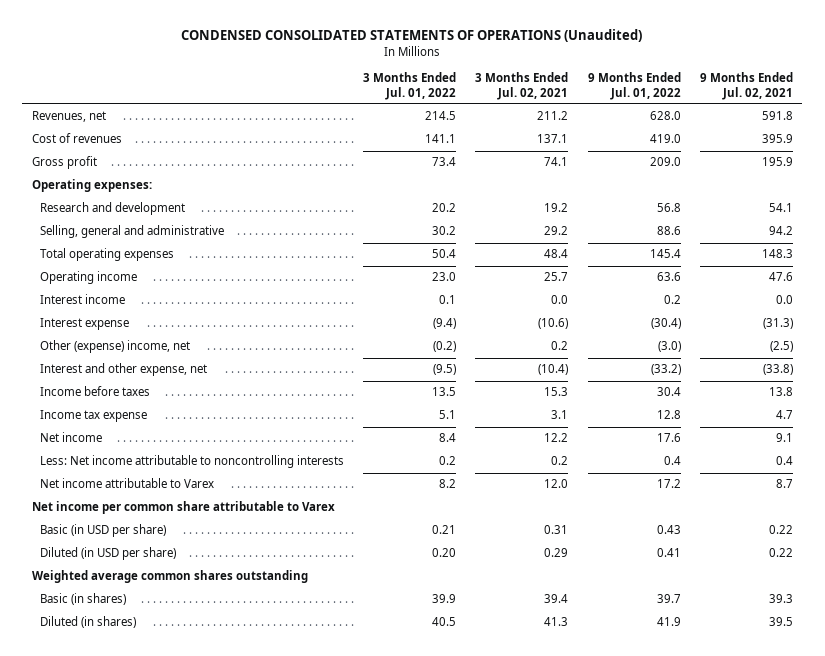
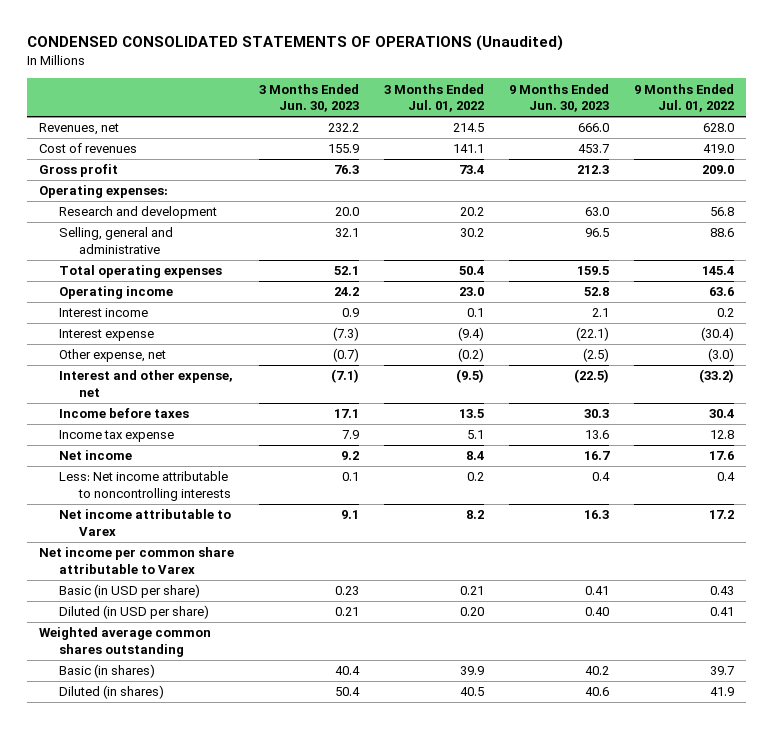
[475,72,569,100] 3 Months Ended Jul. 02, 2021 -> none
[699,72,793,100] 9 Months Ended Jul. 02, 2021 -> none
none -> [259,83,360,113] 3 Months Ended Jun. 30, 2023
none -> [508,83,609,113] 9 Months Ended Jun. 30, 2023
[40,340,191,354] Other (expense) income, net -> [58,349,166,363] Other expense, net

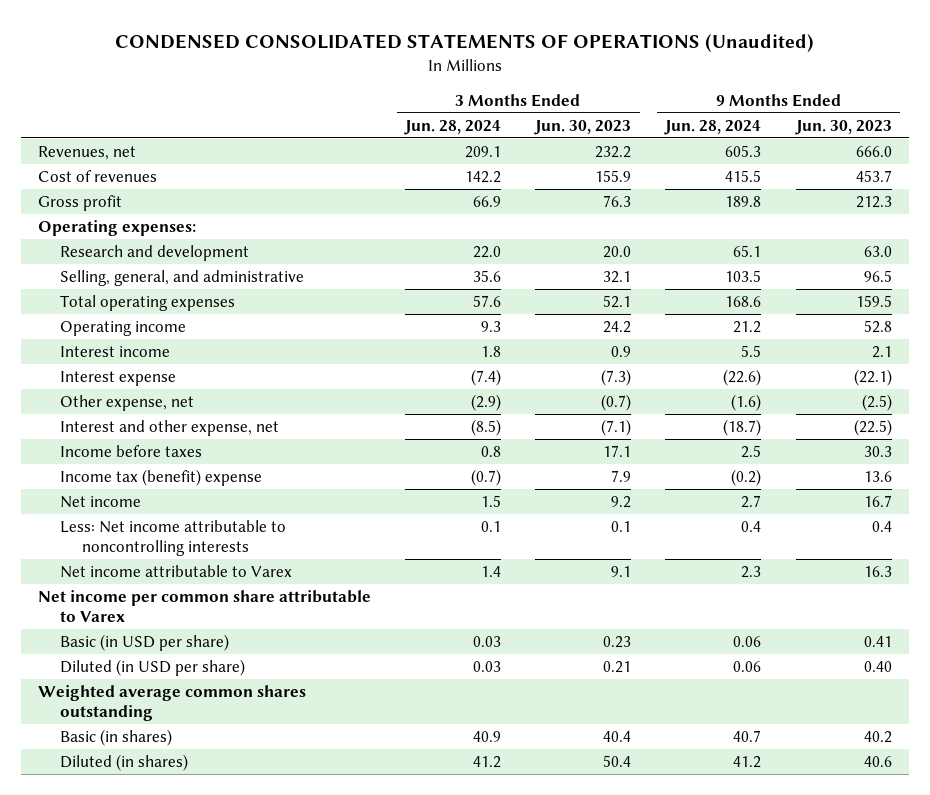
[383,83,484,113] 3 Months Ended Jul. 01, 2022 -> none
[633,83,734,113] 9 Months Ended Jul. 01, 2022 -> none
none -> [404,119,502,135] Jun. 28, 2024
none -> [664,119,762,135] Jun. 28, 2024
[58,227,173,255] Selling, general and administrative -> [59,269,304,286] Selling, general, and administrative
[58,430,174,443] Income tax expense -> [59,468,262,486] Income tax (benefit) expense

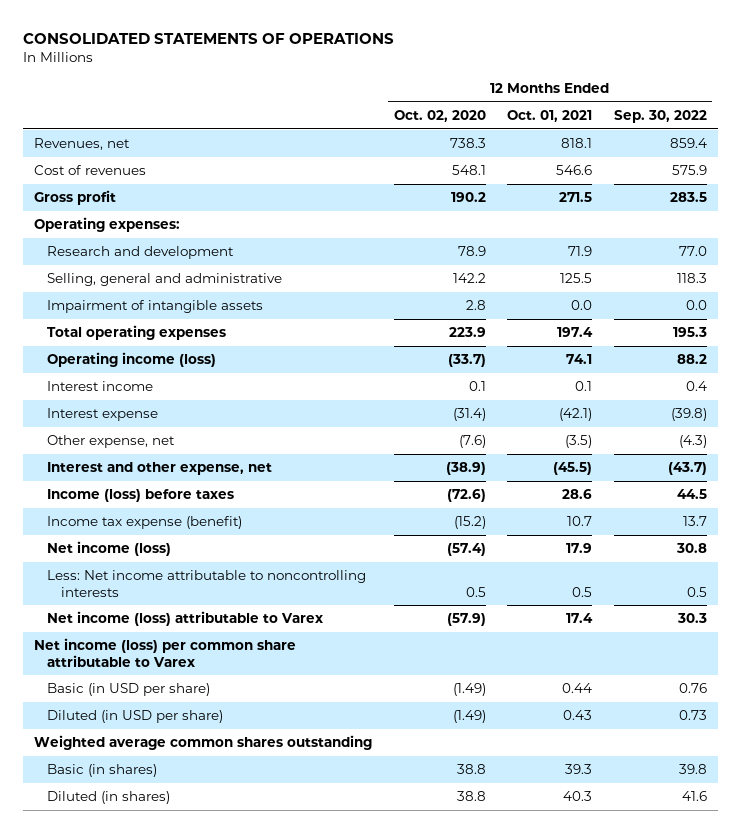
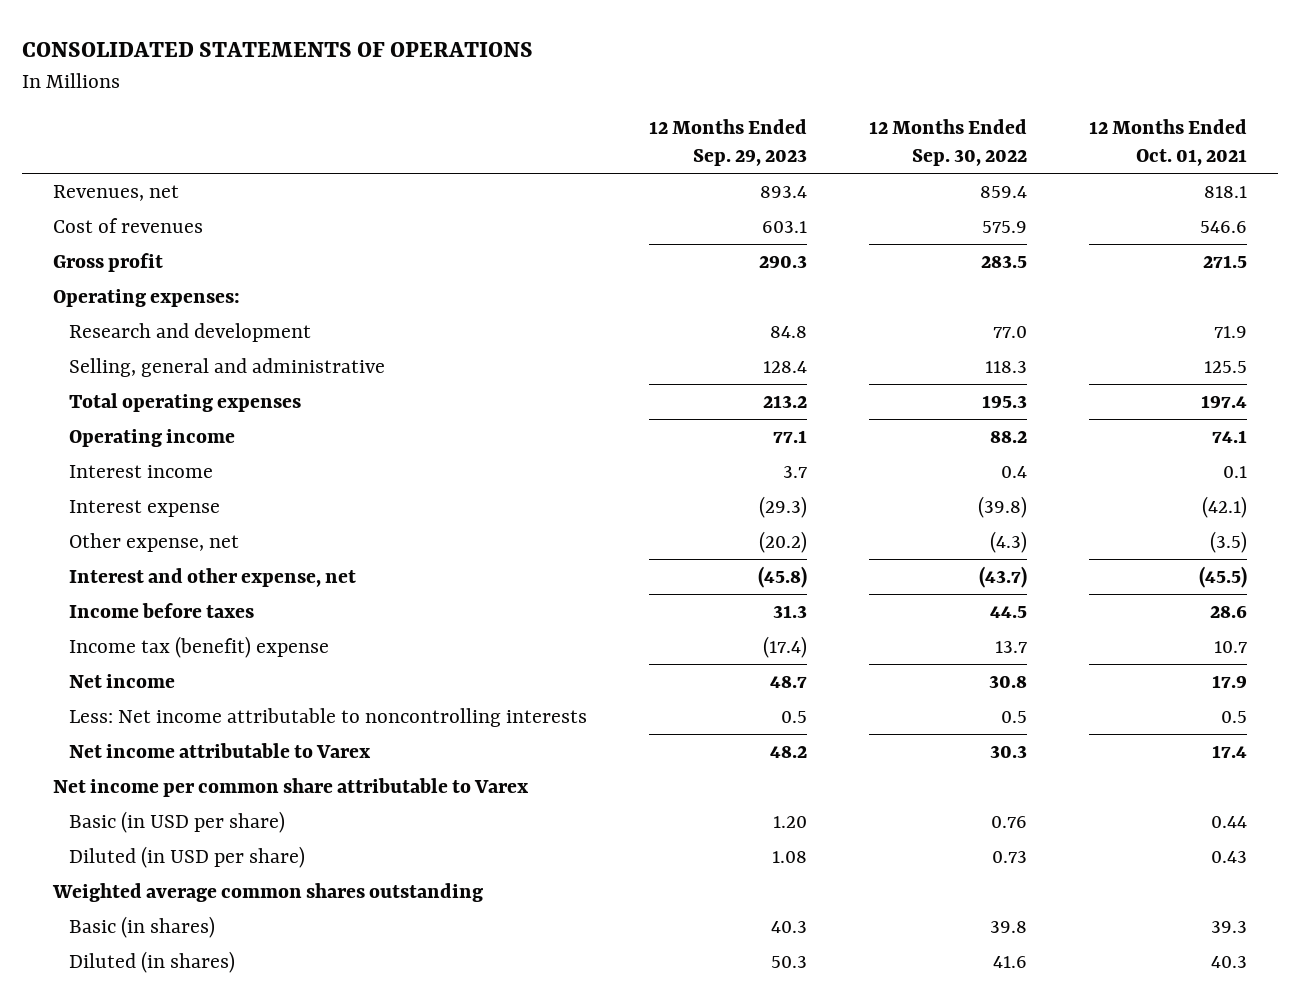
[393,110,486,123] Oct. 02, 2020 -> none
none -> [649,118,808,167] 12 Months Ended Sep. 29, 2023
[47,300,264,314] Impairment of intangible assets -> none
[47,352,217,368] Operating income (loss) -> [69,428,236,447] Operating income
[47,489,235,503] Income (loss) before taxes -> [69,602,255,618] Income before taxes
[47,516,243,530] Income tax expense (benefit) -> [69,635,330,658] Income tax (benefit) expense
[47,541,172,557] Net income (loss) -> [69,673,176,688] Net income
[47,611,324,627] Net income (loss) attributable to Varex -> [69,742,372,758] Net income attributable to Varex
[34,638,297,667] Net income (loss) per common share attributable to Varex -> [53,777,530,797] Net income per common share attributable to Varex

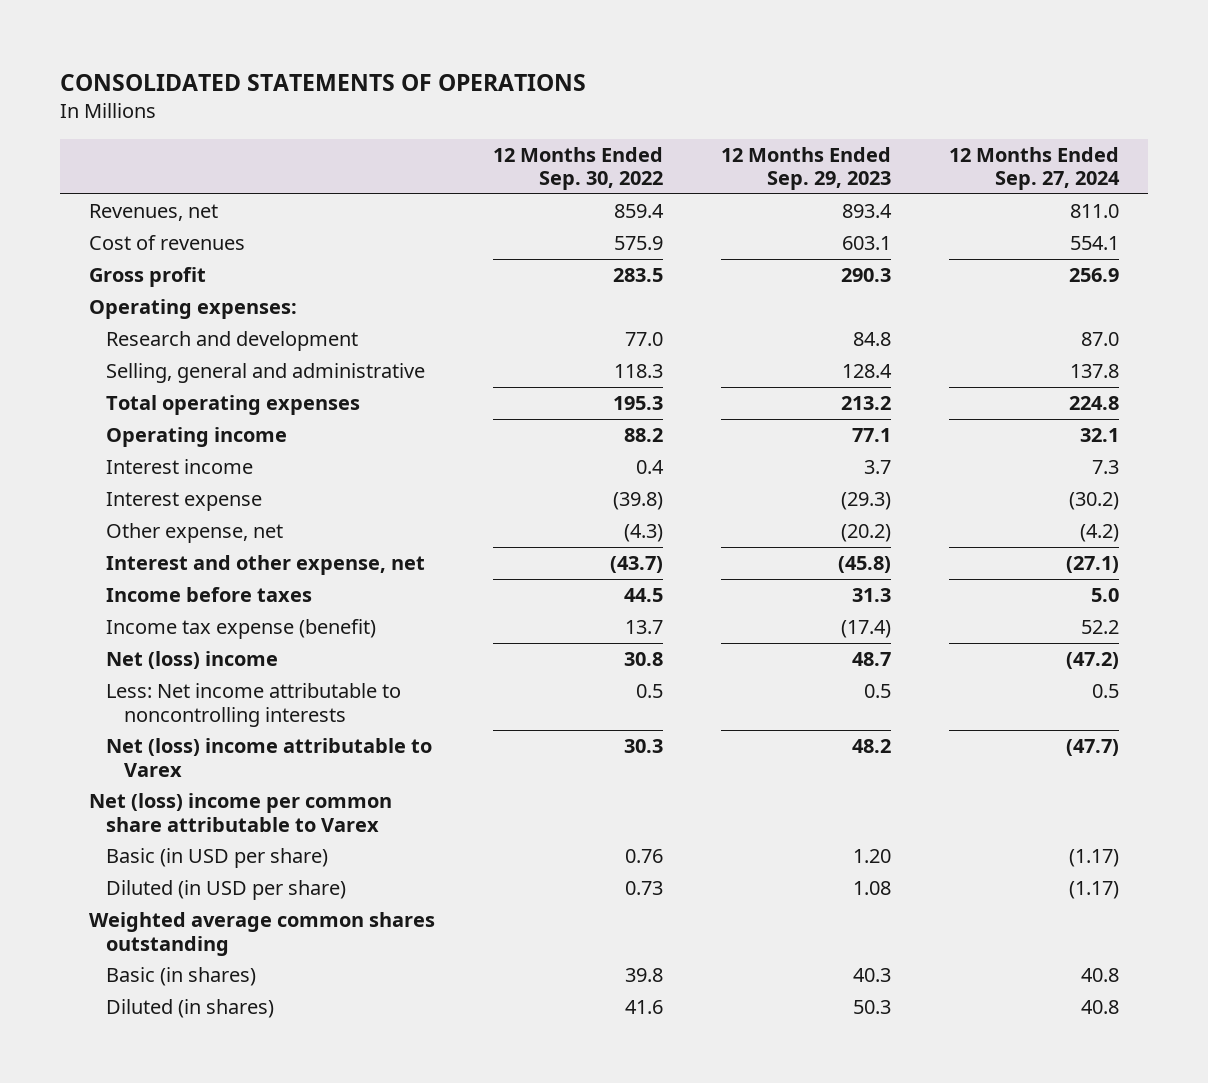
[1088,118,1247,167] 12 Months Ended Oct. 01, 2021 -> none
none -> [948,146,1120,191] 12 Months Ended Sep. 27, 2024
[69,635,330,658] Income tax (benefit) expense -> [106,619,377,640] Income tax expense (benefit)
[69,673,176,688] Net income -> [106,651,279,670] Net (loss) income
[69,742,372,758] Net income attributable to Varex -> [106,738,433,777] Net (loss) income attributable to Varex
[53,777,530,797] Net income per common share attributable to Varex -> [89,793,393,832] Net (loss) income per common share attributable to Varex

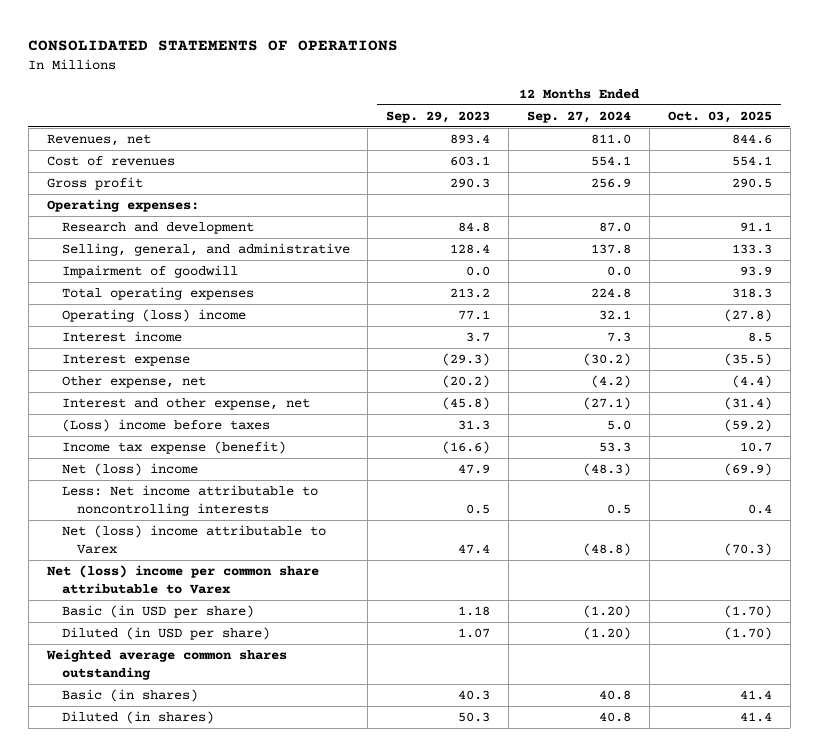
[492,146,663,191] 12 Months Ended Sep. 30, 2022 -> none
none -> [667,110,772,123] Oct. 03, 2025
[106,363,426,384] Selling, general and administrative -> [61,242,350,256] Selling, general, and administrative
none -> [61,264,238,278] Impairment of goodwill
[106,427,288,448] Operating income -> [61,308,246,322] Operating (loss) income
[106,587,313,603] Income before taxes -> [61,418,270,432] (Loss) income before taxes
[840,620,891,639] (17.4) -> [442,440,491,454] (16.6)
[1080,620,1119,635] 52.2 -> [599,441,632,452] 53.3
[851,652,891,667] 48.7 -> [458,463,491,474] 47.9
[1065,652,1119,670] (47.2) -> [583,462,632,476] (48.3)
[851,739,891,754] 48.2 -> [458,543,491,554] 47.4
[1065,739,1119,757] (47.7) -> [583,542,632,556] (48.8)
[852,849,891,864] 1.20 -> [458,605,491,616] 1.18
[1068,849,1119,868] (1.17) -> [583,604,632,618] (1.20)
[852,881,891,896] 1.08 -> [458,627,491,638] 1.07
[1068,881,1119,900] (1.17) -> [583,626,632,640] (1.20)

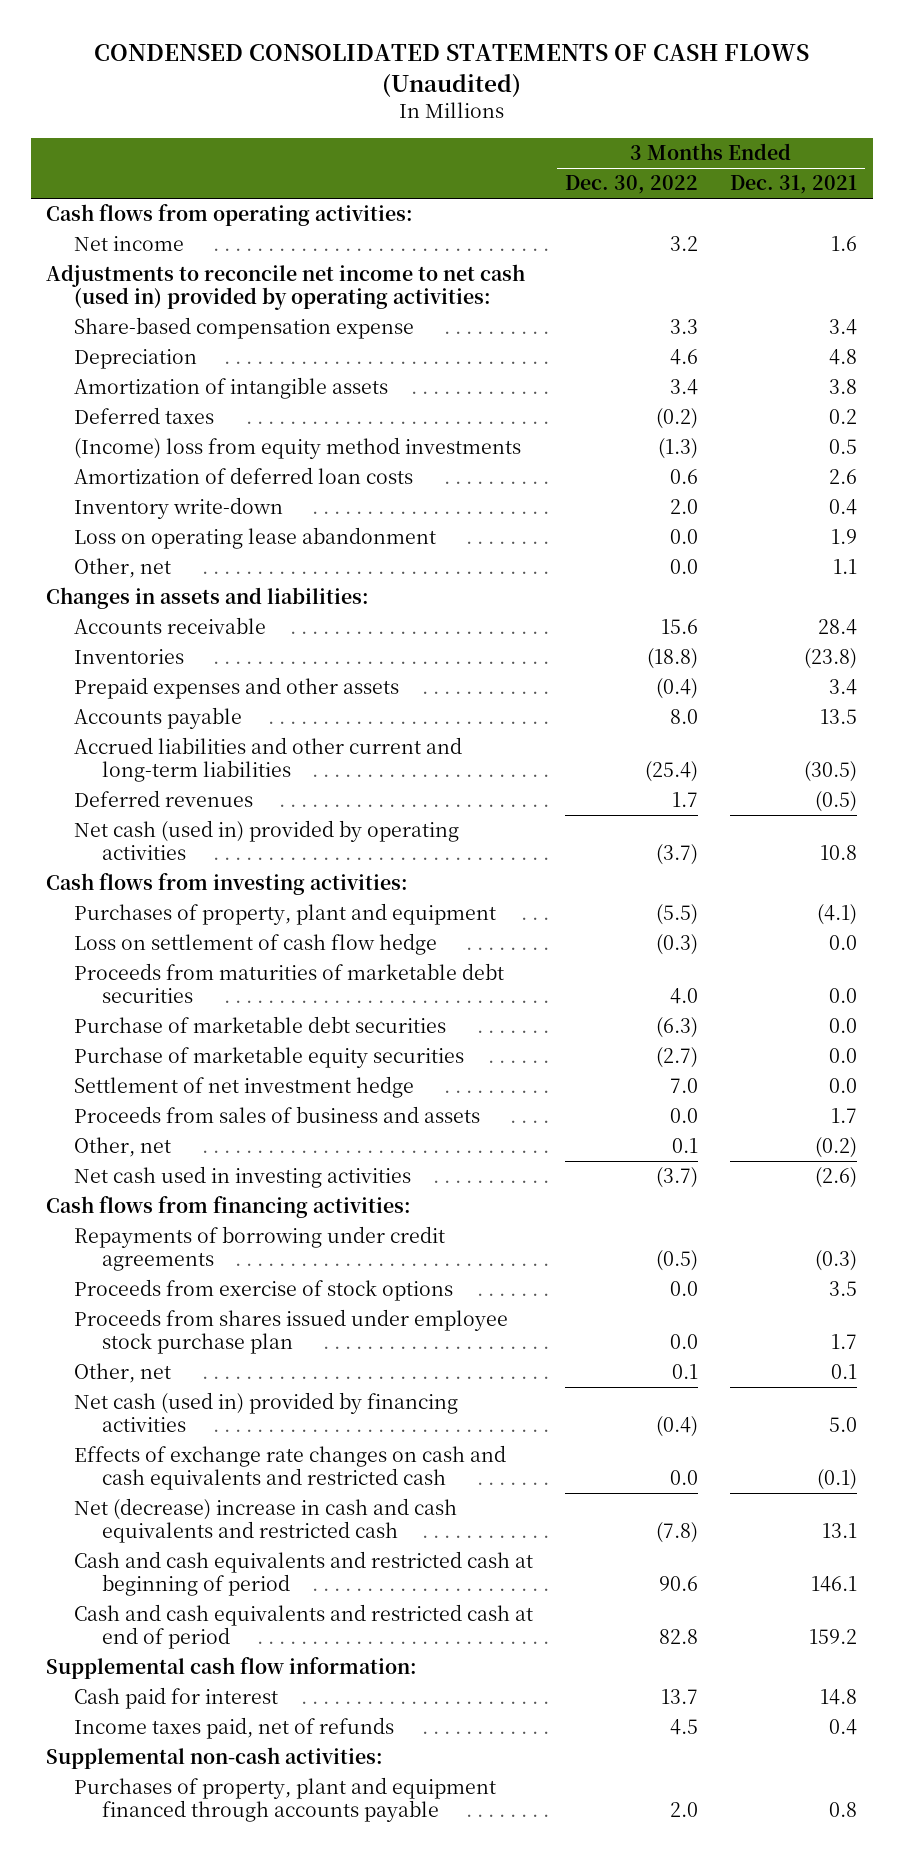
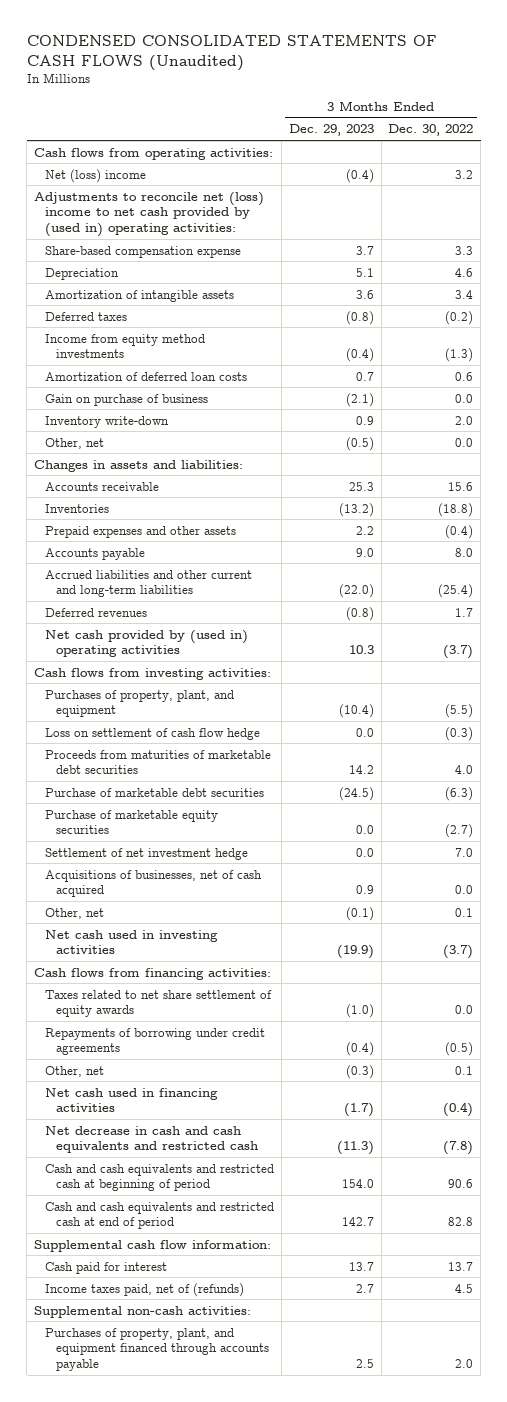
[729,175,857,195] Dec. 31, 2021 -> none
none -> [288,124,374,137] Dec. 29, 2023
[74,236,185,252] Net income -> [45,168,147,183] Net (loss) income
[46,264,526,311] Adjustments to reconcile net income to net cash (used in) provided by operating activities: -> [33,191,264,237] Adjustments to reconcile net (loss) income to net cash provided by (used in) operating activities:
[74,437,522,460] (Income) loss from equity method investments -> [45,333,206,359] Income from equity method investments
none -> [45,393,209,406] Gain on purchase of business
[74,527,437,550] Loss on operating lease abandonment -> none
[74,820,460,861] Net cash (used in) provided by operating activities -> [45,629,249,658] Net cash provided by (used in) operating activities
[74,903,497,926] Purchases of property, plant and equipment -> [45,689,235,718] Purchases of property, plant, and equipment
[74,1106,481,1124] Proceeds from sales of business and assets -> none
none -> [45,869,263,898] Acquisitions of businesses, net of cash acquired
none -> [45,989,273,1018] Taxes related to net share settlement of equity awards
[74,1279,454,1302] Proceeds from exercise of stock options -> none
[74,1309,509,1355] Proceeds from shares issued under employee stock purchase plan -> none
[74,1445,507,1491] Effects of exchange rate changes on cash and cash equivalents and restricted cash -> none
[74,1392,459,1433] Net cash (used in) provided by financing activities -> [45,1087,219,1113] Net cash used in financing activities
[74,1498,458,1544] Net (decrease) increase in cash and cash equivalents and restricted cash -> [45,1125,259,1154] Net decrease in cash and cash equivalents and restricted cash
[74,1717,395,1740] Income taxes paid, net of refunds -> [45,1282,245,1297] Income taxes paid, net of (refunds)
[74,1777,497,1823] Purchases of property, plant and equipment financed through accounts payable -> [45,1327,270,1371] Purchases of property, plant, and equipment financed through accounts payable

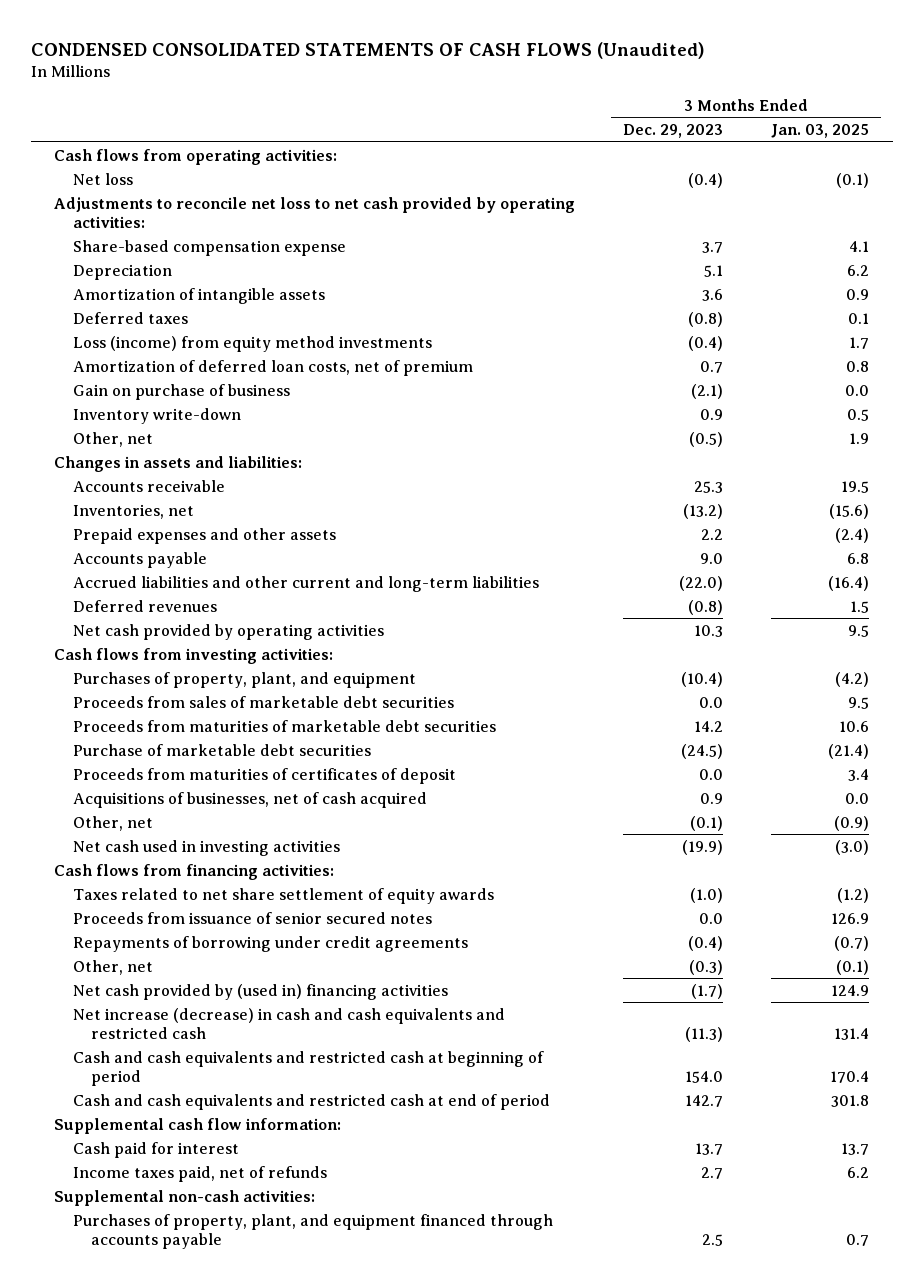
[388,124,474,137] Dec. 30, 2022 -> none
none -> [770,124,869,139] Jan. 03, 2025
[45,168,147,183] Net (loss) income -> [72,172,133,185] Net loss
[33,191,264,237] Adjustments to reconcile net (loss) income to net cash provided by (used in) operating activities: -> [54,196,576,228] Adjustments to reconcile net loss to net cash provided by operating activities:
[45,333,206,359] Income from equity method investments -> [72,335,432,352] Loss (income) from equity method investments
[45,371,248,381] Amortization of deferred loan costs -> [72,359,473,376] Amortization of deferred loan costs, net of premium
[45,503,110,513] Inventories -> [72,503,194,519] Inventories, net
[45,629,249,658] Net cash provided by (used in) operating activities -> [72,623,384,640] Net cash provided by operating activities
[45,727,261,740] Loss on settlement of cash flow hedge -> none
none -> [72,695,454,708] Proceeds from sales of marketable debt securities
[45,809,219,835] Purchase of marketable equity securities -> none
[45,847,249,860] Settlement of net investment hedge -> none
none -> [72,767,456,784] Proceeds from maturities of certificates of deposit
none -> [72,911,432,924] Proceeds from issuance of senior secured notes
[45,1087,219,1113] Net cash used in financing activities -> [72,983,448,1000] Net cash provided by (used in) financing activities
[45,1125,259,1154] Net decrease in cash and cash equivalents and restricted cash -> [72,1007,505,1039] Net increase (decrease) in cash and cash equivalents and restricted cash
[45,1282,245,1297] Income taxes paid, net of (refunds) -> [72,1165,327,1182] Income taxes paid, net of refunds

